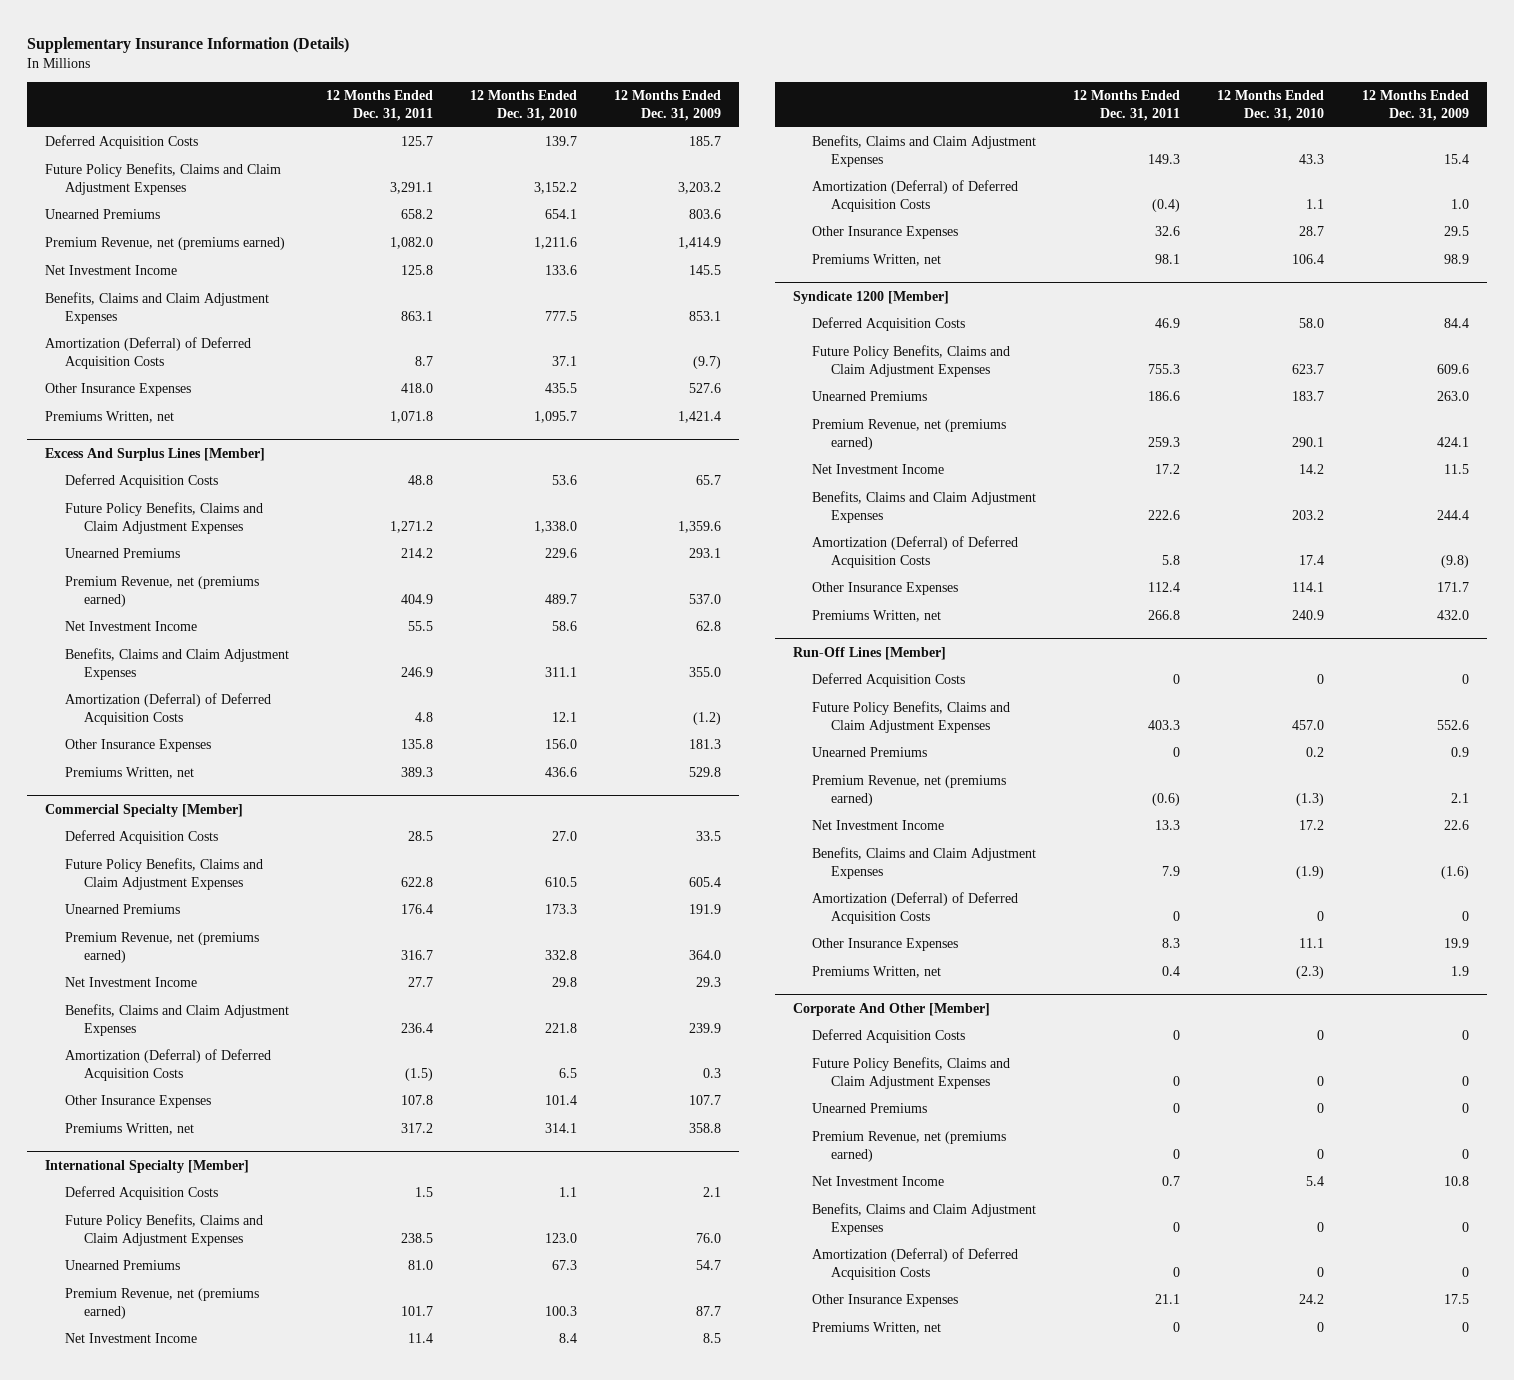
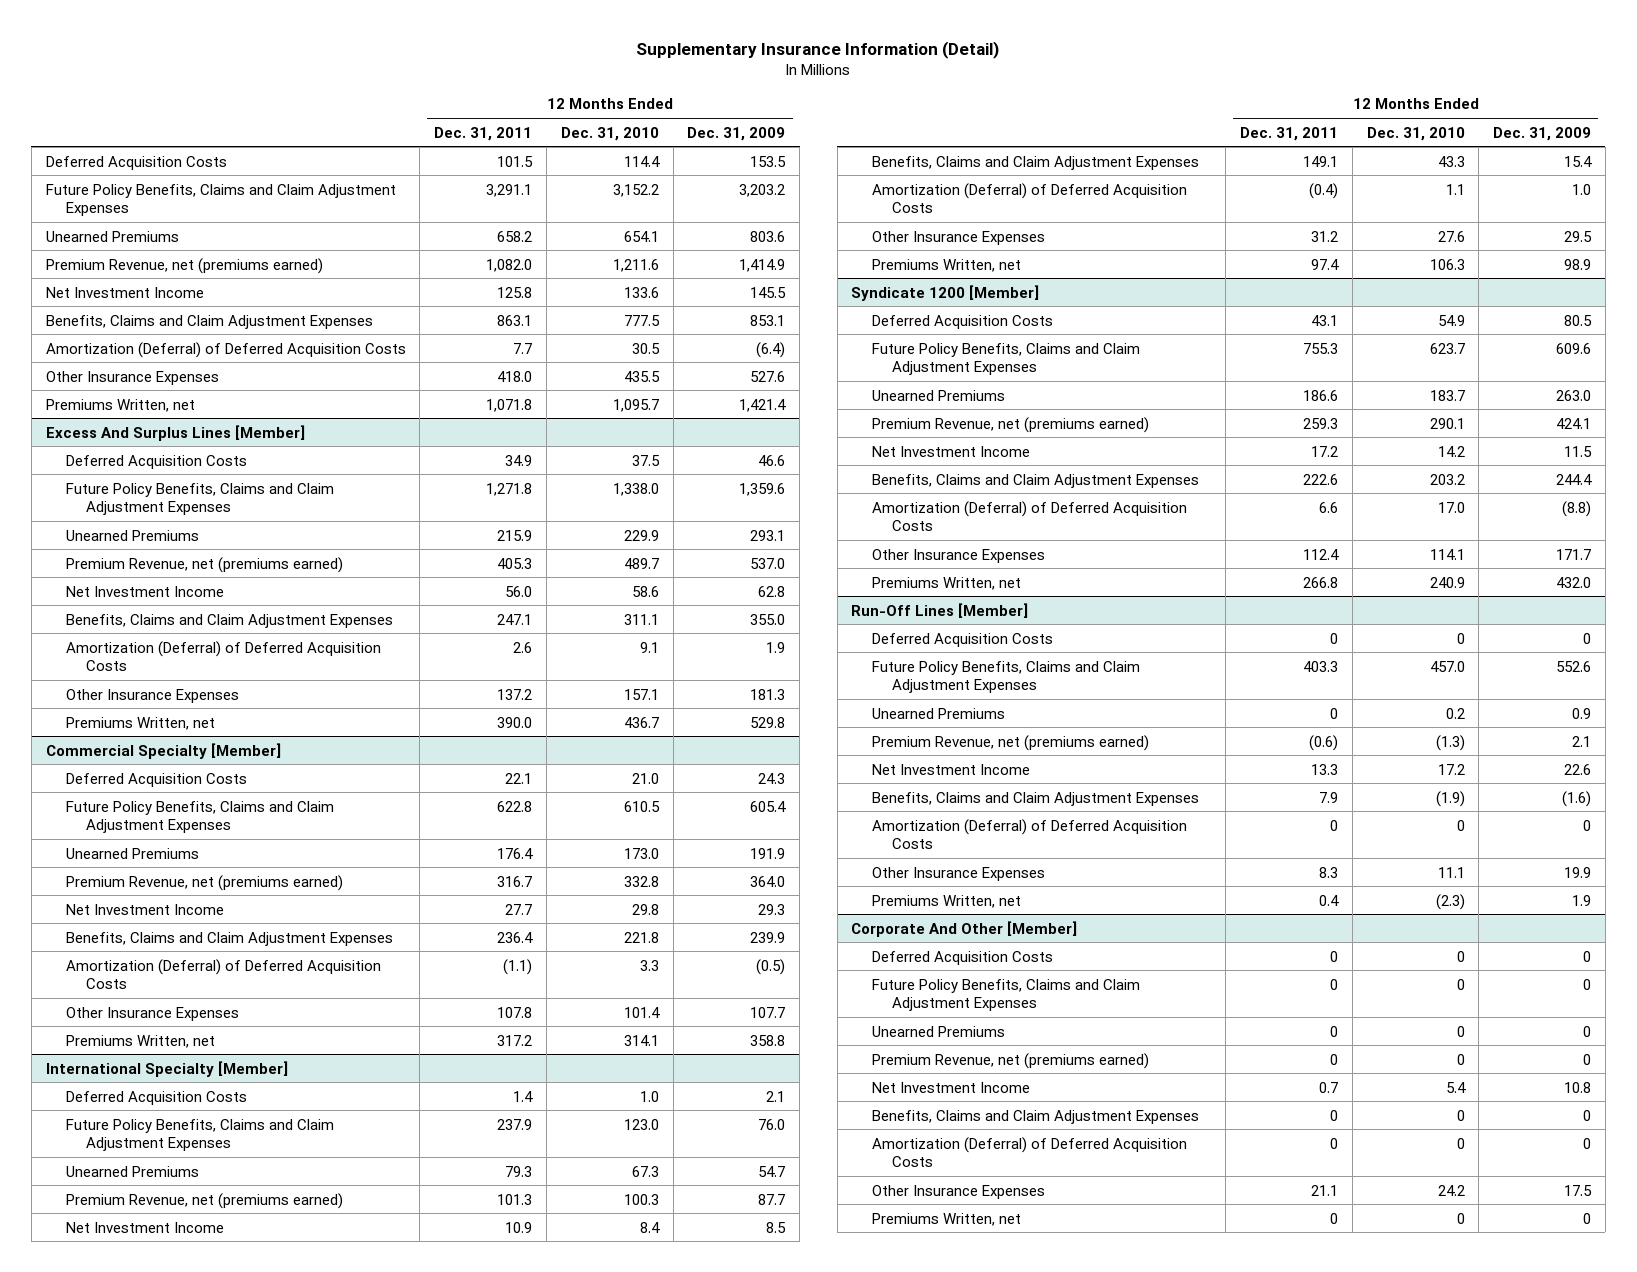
[26,36,349,53] Supplementary Insurance Information (Details) -> [636,40,1000,59] Supplementary Insurance Information (Detail)
[400,136,433,147] 125.7 -> [497,155,534,167] 101.5
[544,136,577,147] 139.7 -> [623,155,660,167] 114.4
[688,136,721,147] 185.7 -> [750,155,787,167] 153.5
[414,356,433,367] 8.7 -> [513,342,533,354] 7.7
[551,356,577,367] 37.1 -> [631,342,660,354] 30.5
[692,356,721,370] (9.7) -> [756,341,786,358] (6.4)
[407,475,433,486] 48.8 -> [505,454,533,466] 34.9
[551,475,577,486] 53.6 -> [631,454,660,466] 37.5
[695,475,721,486] 65.7 -> [758,454,786,466] 46.6
[389,521,433,534] 1,271.2 -> [486,482,533,496] 1,271.8
[400,548,433,559] 214.2 -> [497,529,533,541] 215.9
[544,548,577,559] 229.6 -> [623,529,659,541] 229.9
[400,594,433,605] 404.9 -> [497,557,533,569] 405.3
[407,621,433,632] 55.5 -> [505,585,533,597] 56.0
[400,667,433,678] 246.9 -> [497,613,533,625] 247.1
[414,712,433,723] 4.8 -> [513,641,533,653] 2.6
[551,712,577,723] 12.1 -> [639,641,659,653] 9.1
[692,712,721,726] (1.2) -> [766,641,786,653] 1.9
[400,739,433,750] 135.8 -> [497,688,533,700] 137.2
[544,739,577,750] 156.0 -> [623,688,659,700] 157.1
[400,767,433,778] 389.3 -> [497,716,533,728] 390.0
[544,767,577,778] 436.6 -> [623,716,659,728] 436.7
[407,831,433,842] 28.5 -> [505,772,533,784] 22.1
[551,831,577,842] 27.0 -> [631,772,659,784] 21.0
[695,831,721,842] 33.5 -> [758,772,786,784] 24.3
[544,904,577,915] 173.3 -> [623,847,659,859] 173.0
[404,1068,433,1082] (1.5) -> [503,958,533,975] (1.1)
[558,1068,577,1079] 6.5 -> [639,959,659,971] 3.3
[702,1068,721,1079] 0.3 -> [756,958,786,975] (0.5)
[414,1187,433,1198] 1.5 -> [513,1090,534,1102] 1.4
[558,1187,577,1198] 1.1 -> [639,1090,659,1102] 1.0
[400,1233,433,1244] 238.5 -> [497,1118,533,1130] 237.9
[407,1260,433,1271] 81.0 -> [505,1165,533,1177] 79.3
[400,1306,433,1317] 101.7 -> [497,1193,533,1205] 101.3
[407,1333,433,1344] 11.4 -> [505,1221,533,1233] 10.9
[1148,154,1181,165] 149.3 -> [1302,155,1338,167] 149.1
[1155,226,1181,237] 32.6 -> [1310,230,1338,242] 31.2
[1299,226,1325,237] 28.7 -> [1437,230,1465,242] 27.6
[1155,254,1181,265] 98.1 -> [1310,258,1339,270] 97.4
[1292,254,1325,265] 106.4 -> [1429,258,1465,270] 106.3
[1155,318,1181,329] 46.9 -> [1310,314,1338,326] 43.1
[1299,318,1325,329] 58.0 -> [1437,314,1465,326] 54.9
[1443,318,1469,329] 84.4 -> [1564,314,1593,326] 80.5
[1162,555,1181,566] 5.8 -> [1318,501,1338,513] 6.6
[1299,555,1325,566] 17.4 -> [1437,501,1465,513] 17.0
[1440,555,1469,569] (9.8) -> [1562,500,1592,517] (8.8)

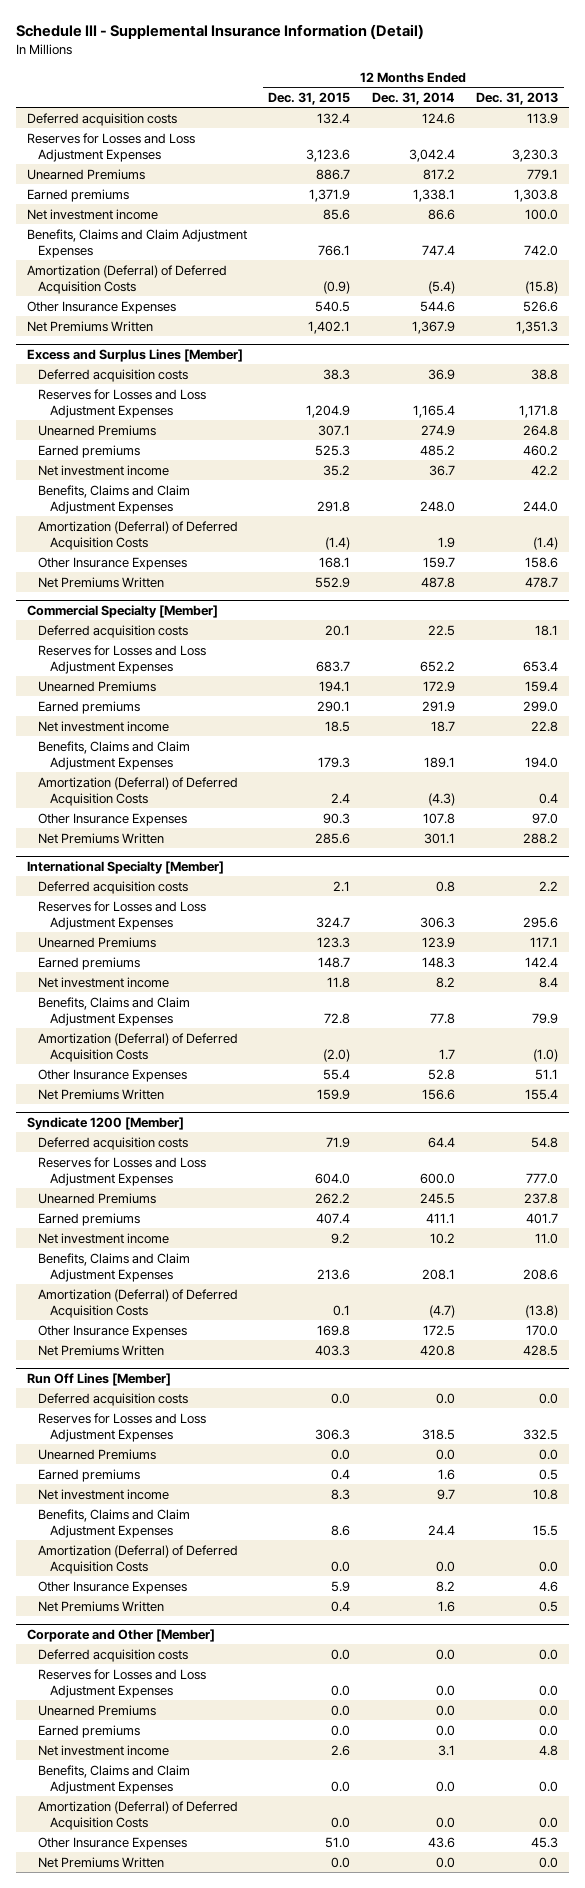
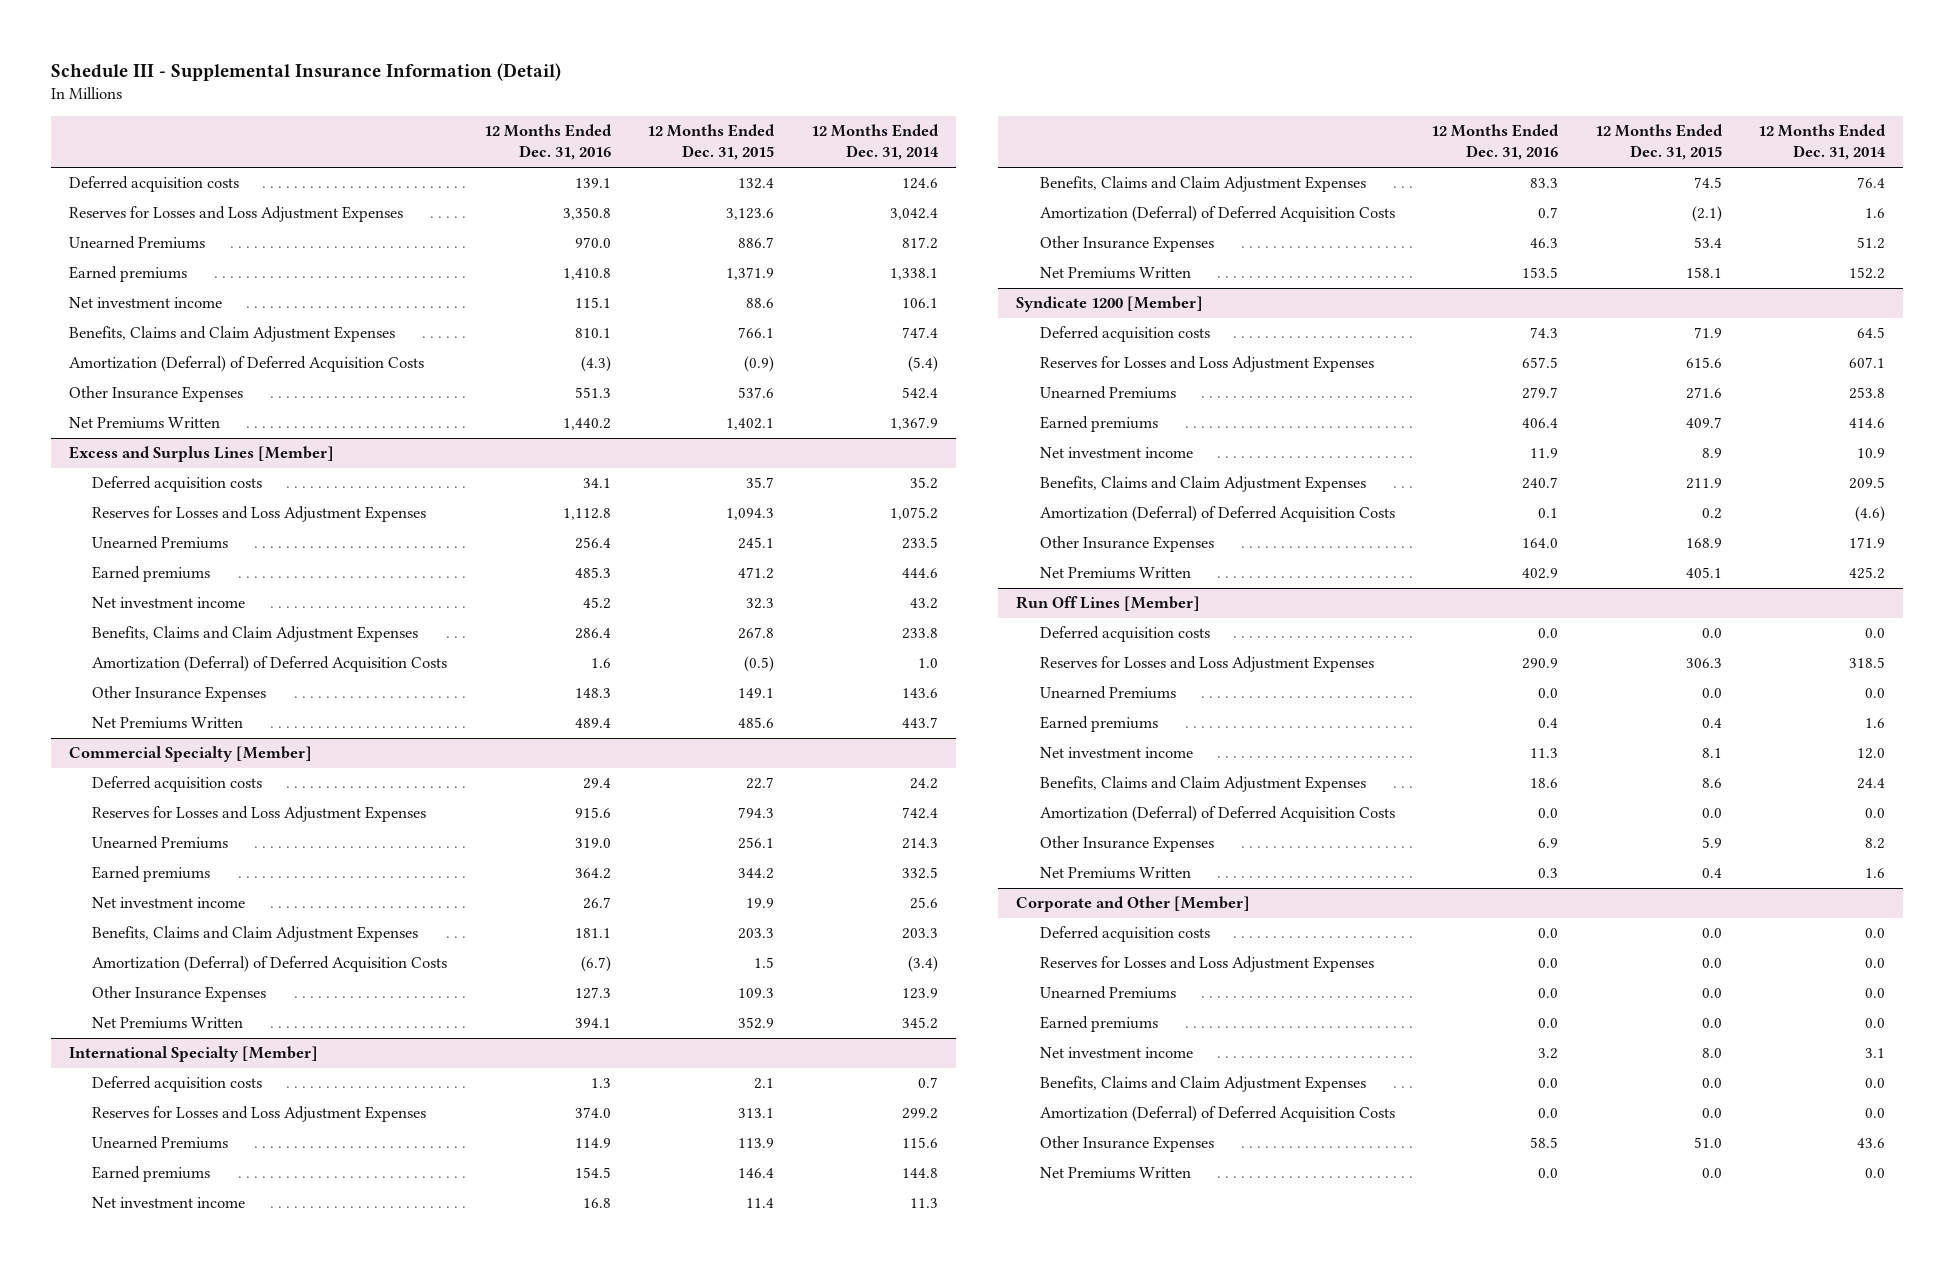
[476,91,559,105] Dec. 31, 2013 -> none
none -> [483,124,612,161] 12 Months Ended Dec. 31, 2016
[323,208,351,220] 85.6 -> [746,298,775,309] 88.6
[427,208,455,220] 86.6 -> [901,298,938,309] 106.1
[315,300,351,312] 540.5 -> [738,387,775,399] 537.6
[419,300,455,312] 544.6 -> [901,387,938,400] 542.4
[323,368,351,380] 38.3 -> [746,477,775,489] 35.7
[427,368,455,380] 36.9 -> [909,477,938,490] 35.2
[306,405,351,419] 1,204.9 -> [726,508,775,521] 1,094.3
[412,405,455,419] 1,165.4 -> [889,507,938,521] 1,075.2
[318,424,351,436] 307.1 -> [738,537,775,550] 245.1
[420,424,455,436] 274.9 -> [901,537,938,550] 233.5
[315,444,351,456] 525.3 -> [738,567,775,580] 471.2
[419,444,455,456] 485.2 -> [901,568,938,579] 444.6
[323,464,351,476] 35.2 -> [746,598,775,610] 32.3
[428,464,455,476] 36.7 -> [909,598,938,610] 43.2
[317,501,351,513] 291.8 -> [738,627,775,640] 267.8
[419,501,455,513] 248.0 -> [901,628,938,640] 233.8
[325,537,351,551] (1.4) -> [744,656,775,673] (0.5)
[437,537,455,549] 1.9 -> [917,658,938,669] 1.0
[319,556,351,568] 168.1 -> [738,688,775,699] 149.1
[422,556,455,568] 159.7 -> [901,688,938,699] 143.6
[315,576,351,588] 552.9 -> [738,717,775,729] 485.6
[420,576,455,588] 487.8 -> [901,717,938,729] 443.7
[325,624,351,636] 20.1 -> [746,777,775,790] 22.7
[427,624,455,636] 22.5 -> [909,778,938,790] 24.2
[316,661,351,673] 683.7 -> [738,807,775,819] 794.3
[419,661,455,673] 652.2 -> [901,807,938,820] 742.4
[319,680,351,692] 194.1 -> [738,837,775,850] 256.1
[422,680,455,692] 172.9 -> [901,838,938,850] 214.3
[317,700,351,712] 290.1 -> [738,868,775,880] 344.2
[421,700,455,712] 291.9 -> [901,867,938,880] 332.5
[325,720,351,732] 18.5 -> [746,898,775,909] 19.9
[430,720,455,732] 18.7 -> [909,897,938,910] 25.6
[318,757,351,769] 179.3 -> [738,928,775,940] 203.3
[423,757,455,769] 189.1 -> [901,928,938,940] 203.3
[331,793,351,805] 2.4 -> [754,957,775,969] 1.5
[427,793,455,807] (4.3) -> [907,956,938,973] (3.4)
[323,812,351,824] 90.3 -> [738,988,775,999] 109.3
[422,812,455,824] 107.8 -> [901,988,938,1000] 123.9
[315,832,351,844] 285.6 -> [738,1017,775,1030] 352.9
[423,832,455,844] 301.1 -> [901,1017,938,1030] 345.2
[435,880,455,892] 0.8 -> [917,1077,938,1089] 0.7
[316,917,351,929] 324.7 -> [738,1108,775,1119] 313.1
[419,917,455,929] 306.3 -> [901,1108,938,1120] 299.2
[317,936,351,948] 123.3 -> [738,1138,775,1149] 113.9
[421,936,455,948] 123.9 -> [901,1137,938,1149] 115.6
[318,956,351,968] 148.7 -> [738,1168,775,1179] 146.4
[421,956,455,968] 148.3 -> [901,1168,938,1179] 144.8
[327,976,351,988] 11.8 -> [746,1198,775,1209] 11.4
[435,976,455,988] 8.2 -> [909,1198,938,1209] 11.3
[324,1013,351,1025] 72.8 -> [1693,177,1722,189] 74.5
[429,1013,455,1025] 77.8 -> [1857,177,1886,189] 76.4
[323,1049,351,1063] (2.0) -> [1691,206,1722,223] (2.1)
[438,1049,455,1061] 1.7 -> [1865,208,1886,219] 1.6
[323,1068,351,1080] 55.4 -> [1693,237,1722,249] 53.4
[427,1068,455,1080] 52.8 -> [1857,237,1886,250] 51.2
[317,1088,351,1100] 159.9 -> [1685,267,1722,279] 158.1
[421,1088,455,1100] 156.6 -> [1849,267,1886,280] 152.2
[427,1136,455,1148] 64.4 -> [1857,327,1886,339] 64.5
[315,1173,351,1185] 604.0 -> [1685,357,1722,369] 615.6
[419,1173,455,1185] 600.0 -> [1849,357,1886,369] 607.1
[315,1192,351,1204] 262.2 -> [1685,387,1722,400] 271.6
[419,1192,455,1204] 245.5 -> [1849,387,1886,400] 253.8
[316,1212,351,1224] 407.4 -> [1685,417,1722,429] 409.7
[425,1212,455,1224] 411.1 -> [1849,418,1886,429] 414.6
[331,1232,351,1244] 9.2 -> [1701,448,1722,459] 8.9
[429,1232,455,1244] 10.2 -> [1857,448,1886,459] 10.9
[317,1269,351,1281] 213.6 -> [1685,478,1722,490] 211.9
[421,1269,455,1281] 208.1 -> [1849,477,1886,490] 209.5
[333,1305,351,1317] 0.1 -> [1701,508,1722,520] 0.2
[428,1305,455,1319] (4.7) -> [1855,506,1886,523] (4.6)
[317,1324,351,1336] 169.8 -> [1685,538,1722,549] 168.9
[422,1324,455,1336] 172.5 -> [1849,537,1886,549] 171.9
[315,1344,351,1356] 403.3 -> [1685,567,1722,579] 405.1
[419,1344,455,1356] 420.8 -> [1849,567,1886,580] 425.2
[331,1488,351,1500] 8.3 -> [1701,748,1722,759] 8.1
[436,1488,455,1500] 9.7 -> [1857,748,1886,760] 12.0
[331,1744,351,1756] 2.6 -> [1701,1048,1722,1059] 8.0

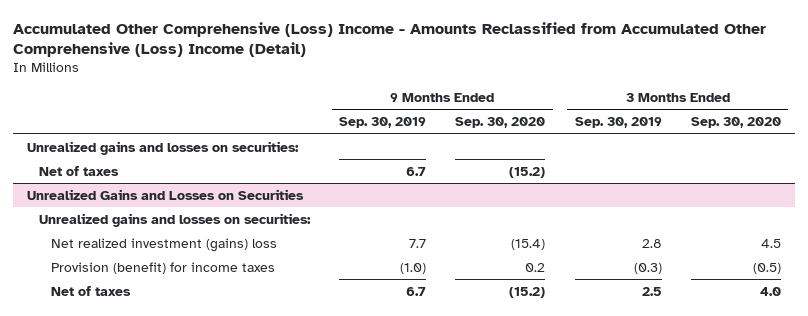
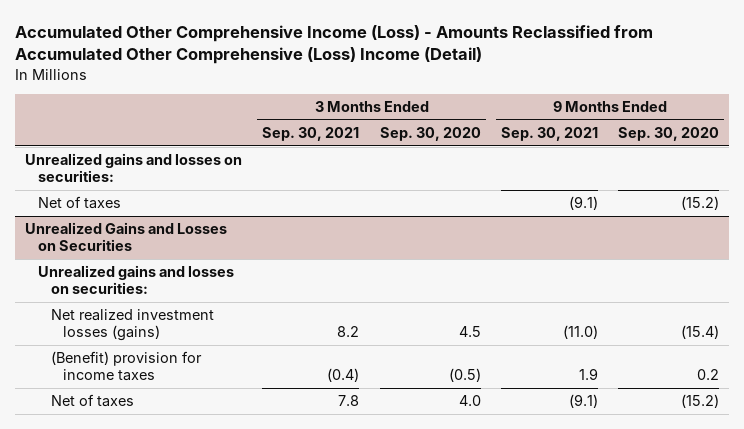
[12,21,766,58] Accumulated Other Comprehensive (Loss) Income - Amounts Reclassified from Accumulated Other Comprehensive (Loss) Income (Detail) -> [15,24,654,65] Accumulated Other Comprehensive Income (Loss) - Amounts Reclassified from Accumulated Other Comprehensive (Loss) Income (Detail)
[339,117,427,129] Sep. 30, 2019 -> none
[574,117,662,129] Sep. 30, 2019 -> none
none -> [262,126,360,141] Sep. 30, 2021
none -> [500,126,598,141] Sep. 30, 2021
[50,237,277,252] Net realized investment (gains) loss -> [50,309,214,342] Net realized investment losses (gains)
[50,261,275,274] Provision (benefit) for income taxes -> [50,351,202,382] (Benefit) provision for income taxes

